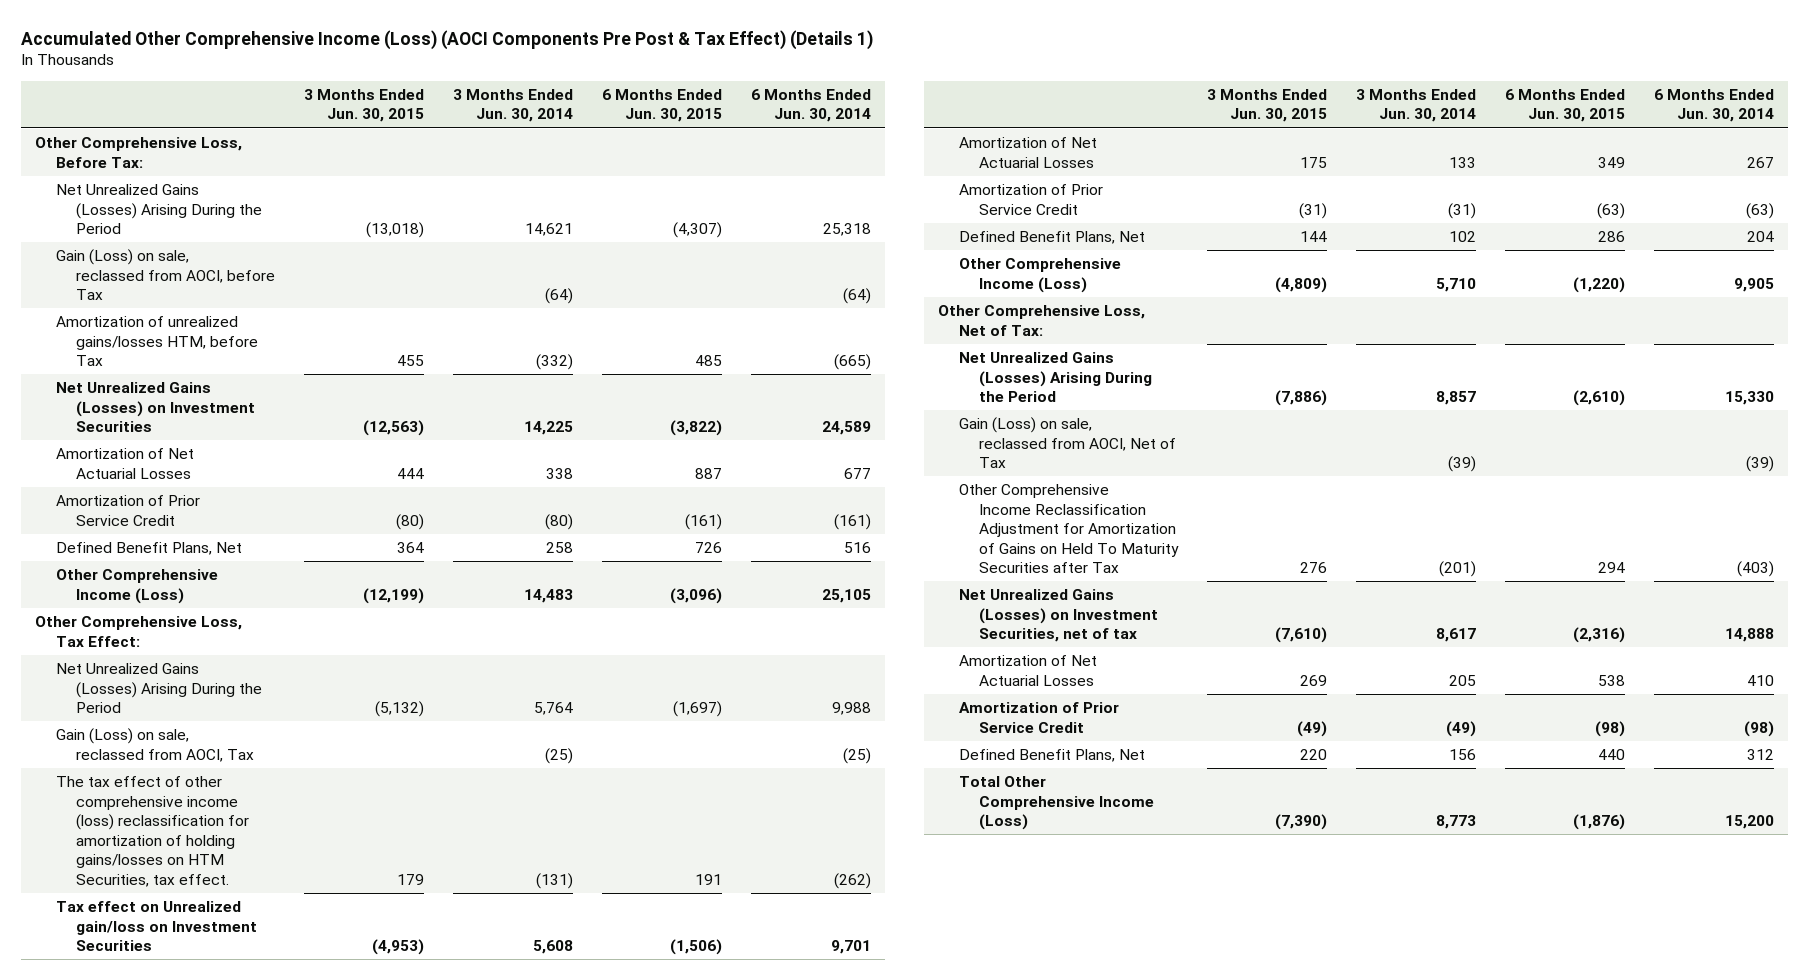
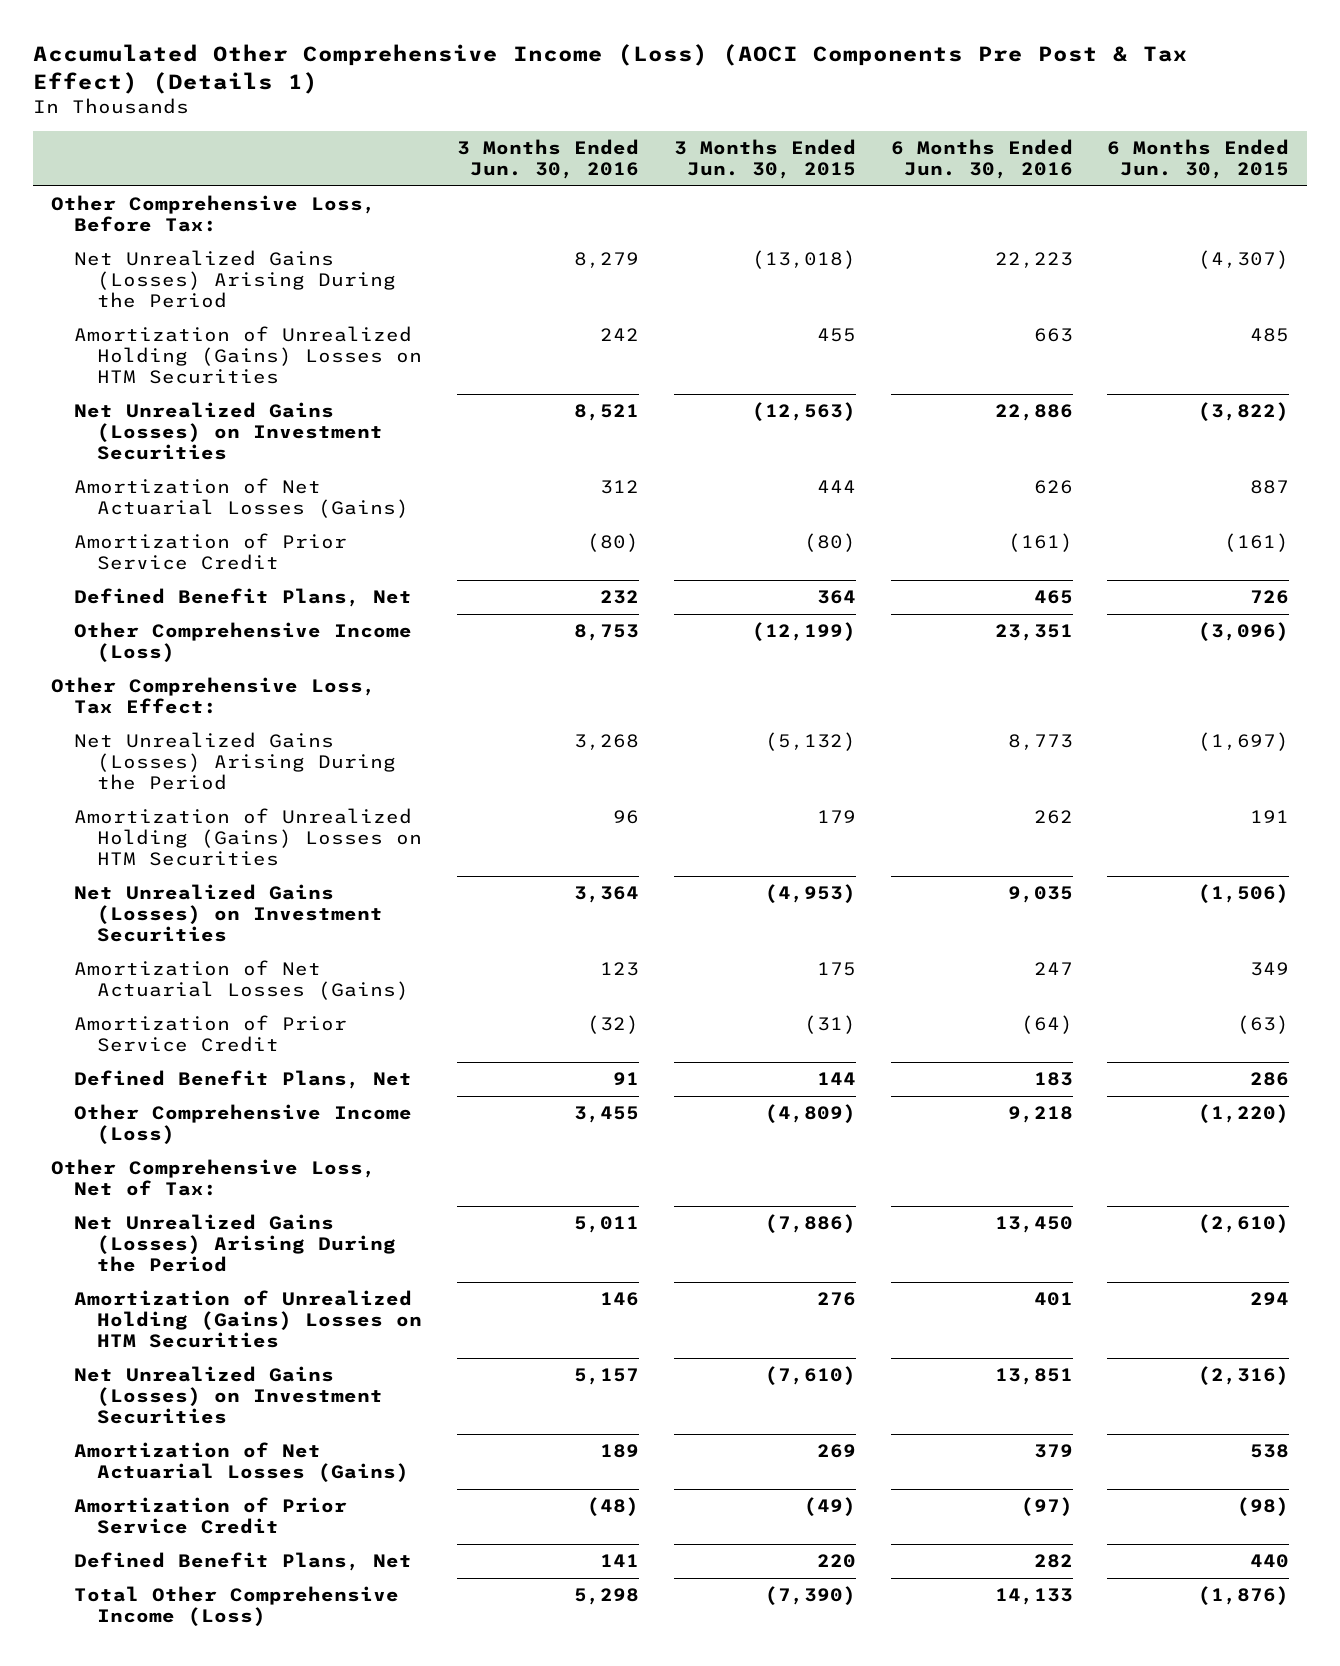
[453,88,574,123] 3 Months Ended Jun. 30, 2014 -> none
[750,88,871,123] 6 Months Ended Jun. 30, 2014 -> none
none -> [456,138,639,179] 3 Months Ended Jun. 30, 2016
none -> [890,138,1073,179] 6 Months Ended Jun. 30, 2016
[55,249,276,301] Gain (Loss) on sale, reclassed from AOCI, before Tax -> none
[55,316,259,367] Amortization of unrealized gains/losses HTM, before Tax -> [73,326,423,385] Amortization of Unrealized Holding (Gains) Losses on HTM Securities
[55,448,194,479] Amortization of Net Actuarial Losses -> [73,478,410,519] Amortization of Net Actuarial Losses (Gains)
[55,728,255,762] Gain (Loss) on sale, reclassed from AOCI, Tax -> none
[55,776,250,887] The tax effect of other comprehensive income (loss) reclassification for amortization of holding gains/losses on HTM Securities, tax effect. -> [73,808,423,867] Amortization of Unrealized Holding (Gains) Losses on HTM Securities
[55,901,258,952] Tax effect on Unrealized gain/loss on Investment Securities -> [73,884,384,943] Net Unrealized Gains (Losses) on Investment Securities
[958,137,1097,168] Amortization of Net Actuarial Losses -> [73,960,410,1001] Amortization of Net Actuarial Losses (Gains)
[958,417,1177,469] Gain (Loss) on sale, reclassed from AOCI, Net of Tax -> none
[958,484,1180,574] Other Comprehensive Income Reclassification Adjustment for Amortization of Gains on Held To Maturity Securities after Tax -> [73,1290,423,1349] Amortization of Unrealized Holding (Gains) Losses on HTM Securities
[958,589,1159,643] Net Unrealized Gains (Losses) on Investment Securities, net of tax -> [73,1366,384,1425] Net Unrealized Gains (Losses) on Investment Securities
[958,655,1097,686] Amortization of Net Actuarial Losses -> [73,1442,410,1483] Amortization of Net Actuarial Losses (Gains)

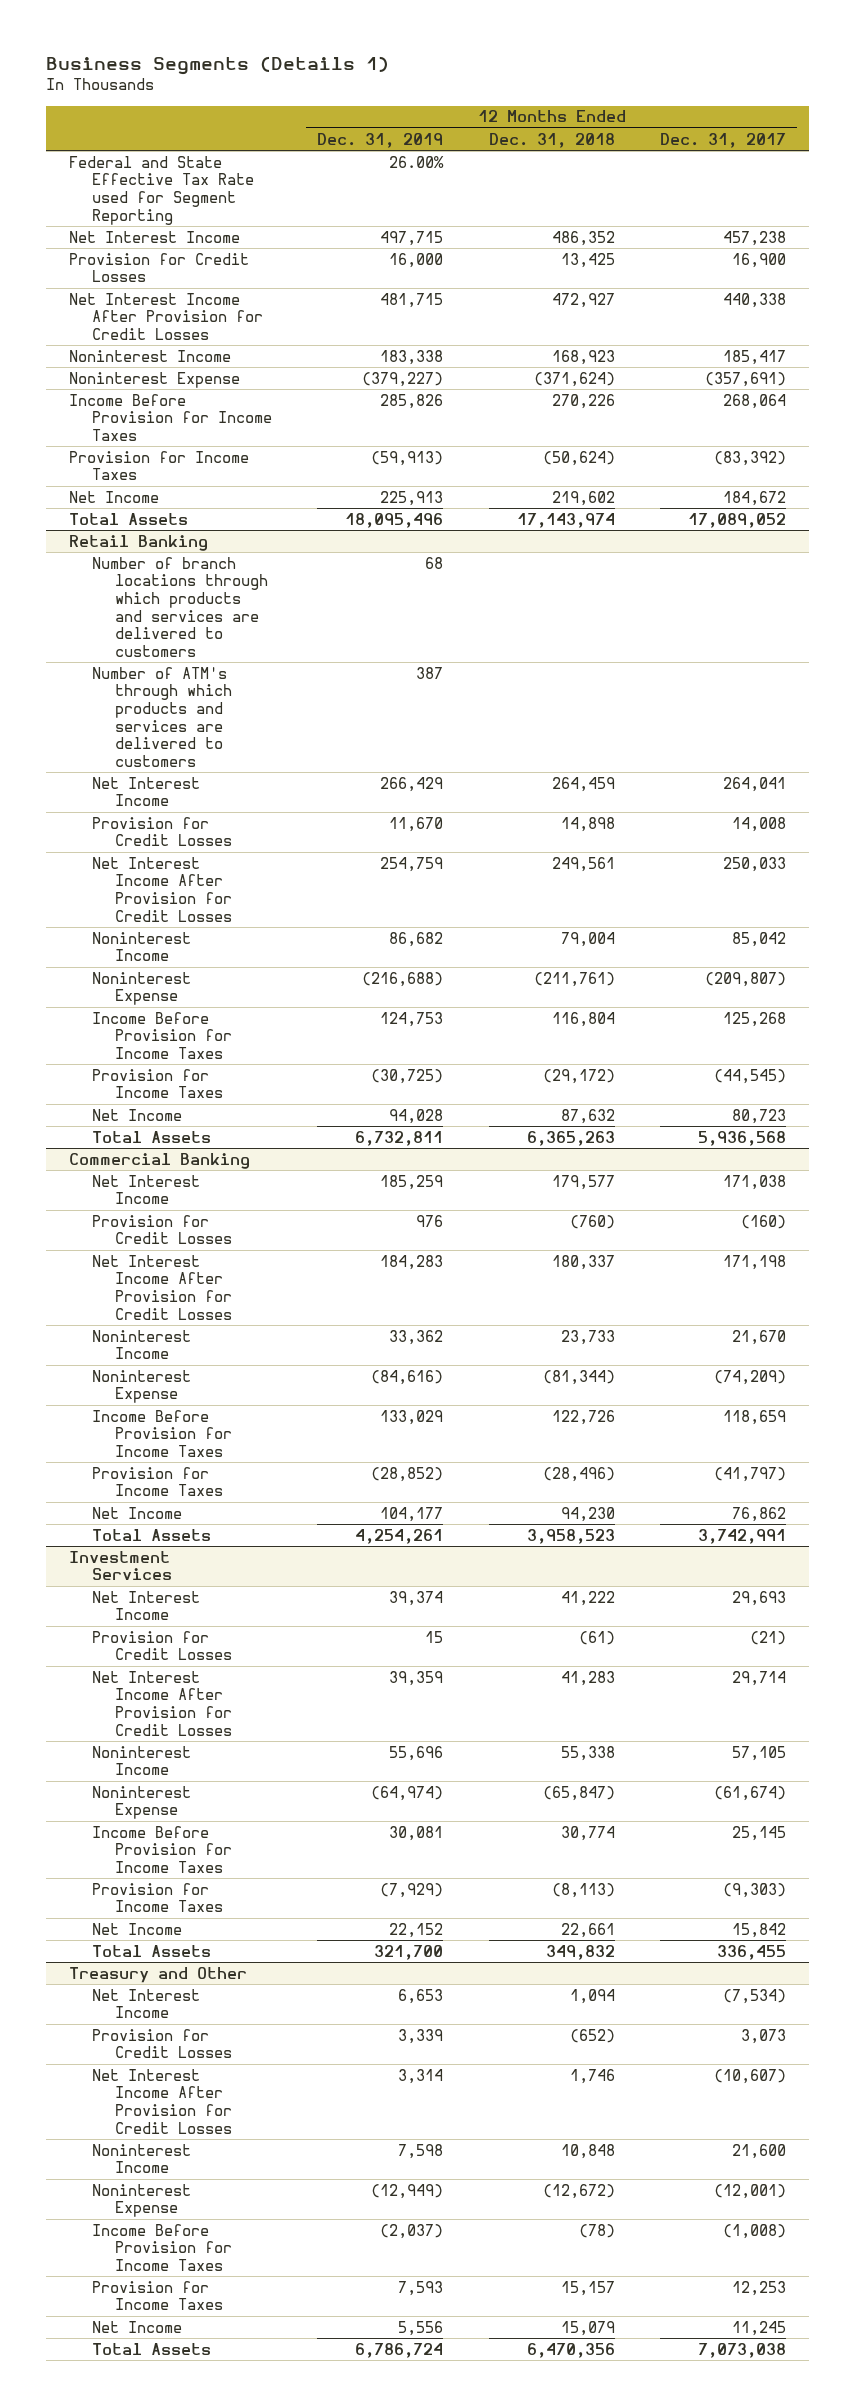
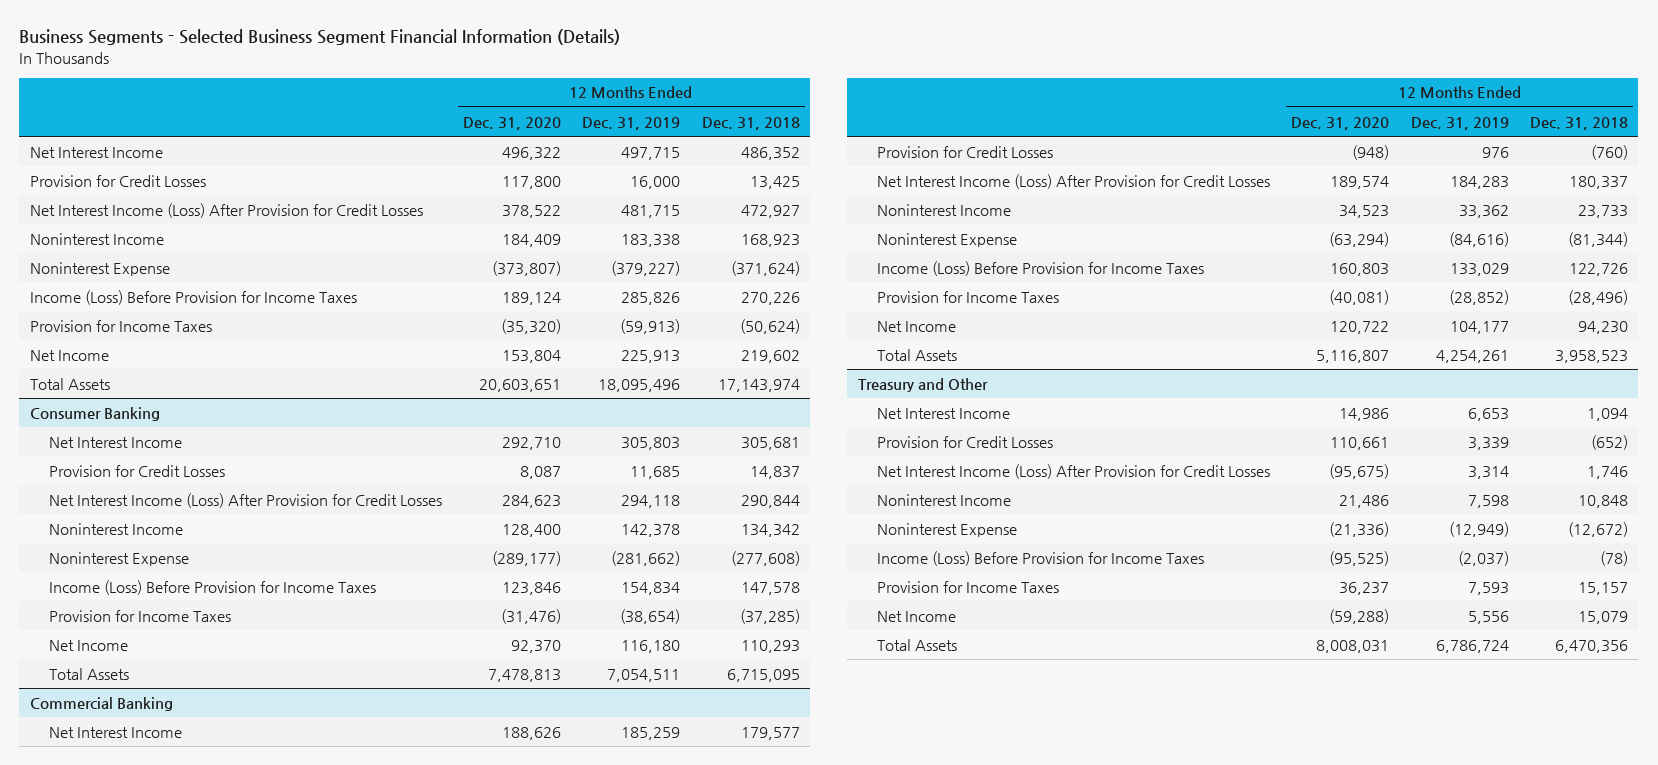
[46,55,390,75] Business Segments (Details 1) -> [19,29,621,46] Business Segments - Selected Business Segment Financial Information (Details)
[659,132,786,148] Dec. 31, 2017 -> none
none -> [463,116,562,130] Dec. 31, 2020
[69,155,255,225] Federal and State Effective Tax Rate used for Segment Reporting -> none
[69,292,264,341] Net Interest Income After Provision for Credit Losses -> [29,202,423,218] Net Interest Income (Loss) After Provision for Credit Losses
[69,393,273,442] Income Before Provision for Income Taxes -> [29,289,357,305] Income (Loss) Before Provision for Income Taxes
[69,534,209,551] Retail Banking -> none
[92,556,269,657] Number of branch locations through which products and services are delivered to customers -> none
[92,666,233,767] Number of ATM's through which products and services are delivered to customers -> none
none -> [29,406,160,421] Consumer Banking
[380,776,444,792] 266,429 -> [621,436,681,450] 305,803
[551,776,615,792] 264,459 -> [740,436,800,450] 305,681
[389,816,444,832] 11,670 -> [630,465,681,479] 11,685
[560,816,615,832] 14,898 -> [749,465,800,479] 14,837
[92,856,233,922] Net Interest Income After Provision for Credit Losses -> [49,492,443,508] Net Interest Income (Loss) After Provision for Credit Losses
[380,856,444,872] 254,759 -> [621,494,681,508] 294,118
[551,856,615,872] 249,561 -> [740,494,800,508] 290,844
[389,931,444,947] 86,682 -> [621,523,681,537] 142,378
[560,931,615,947] 79,004 -> [740,523,800,537] 134,342
[362,971,444,987] (216,688) -> [611,550,681,566] (281,662)
[533,971,615,987] (211,761) -> [730,550,800,566] (277,608)
[92,1011,233,1060] Income Before Provision for Income Taxes -> [49,579,377,595] Income (Loss) Before Provision for Income Taxes
[380,1011,444,1027] 124,753 -> [621,581,681,595] 154,834
[551,1011,615,1027] 116,804 -> [740,581,800,595] 147,578
[371,1068,444,1084] (30,725) -> [620,608,681,624] (38,654)
[542,1068,615,1084] (29,172) -> [739,608,800,624] (37,285)
[389,1108,444,1124] 94,028 -> [621,639,681,653] 116,180
[560,1108,615,1124] 87,632 -> [740,639,800,653] 110,293
[355,1130,444,1146] 6,732,811 -> [607,668,681,682] 7,054,511
[526,1130,615,1146] 6,365,263 -> [726,668,800,682] 6,715,095
[92,1254,233,1320] Net Interest Income After Provision for Credit Losses -> [877,173,1271,189] Net Interest Income (Loss) After Provision for Credit Losses
[92,1409,233,1458] Income Before Provision for Income Taxes -> [877,260,1205,276] Income (Loss) Before Provision for Income Taxes
[69,1550,173,1581] Investment Services -> none
[92,1590,201,1621] Net Interest Income -> none
[92,1630,233,1661] Provision for Credit Losses -> none
[92,1670,233,1736] Net Interest Income After Provision for Credit Losses -> none
[92,1745,192,1776] Noninterest Income -> none
[92,1785,192,1820] Noninterest Expense -> none
[92,1825,233,1874] Income Before Provision for Income Taxes -> none
[92,1882,224,1913] Provision for Income Taxes -> none
[92,1922,183,1935] Net Income -> none
[92,1944,212,1957] Total Assets -> none
[92,2068,233,2134] Net Interest Income After Provision for Credit Losses -> [877,463,1271,479] Net Interest Income (Loss) After Provision for Credit Losses
[92,2223,233,2272] Income Before Provision for Income Taxes -> [877,550,1205,566] Income (Loss) Before Provision for Income Taxes

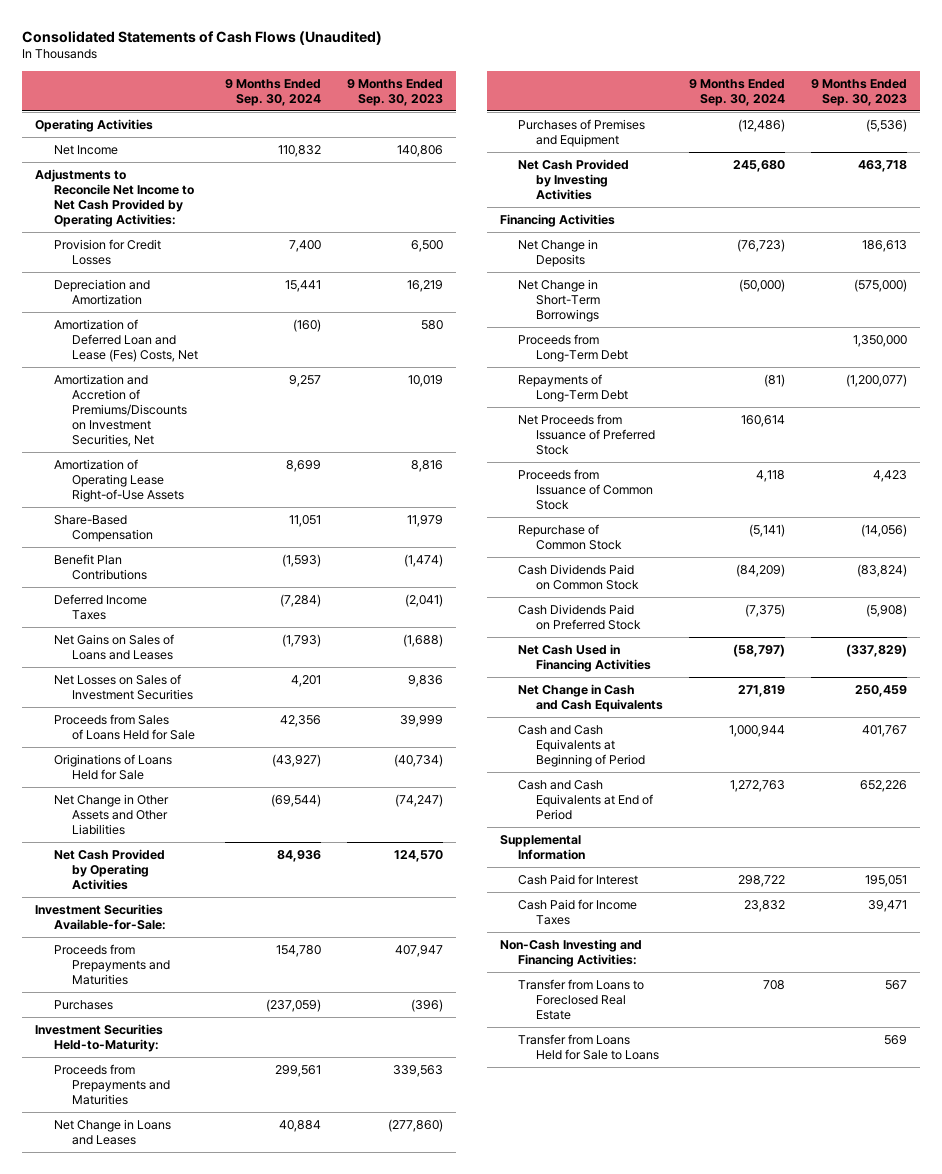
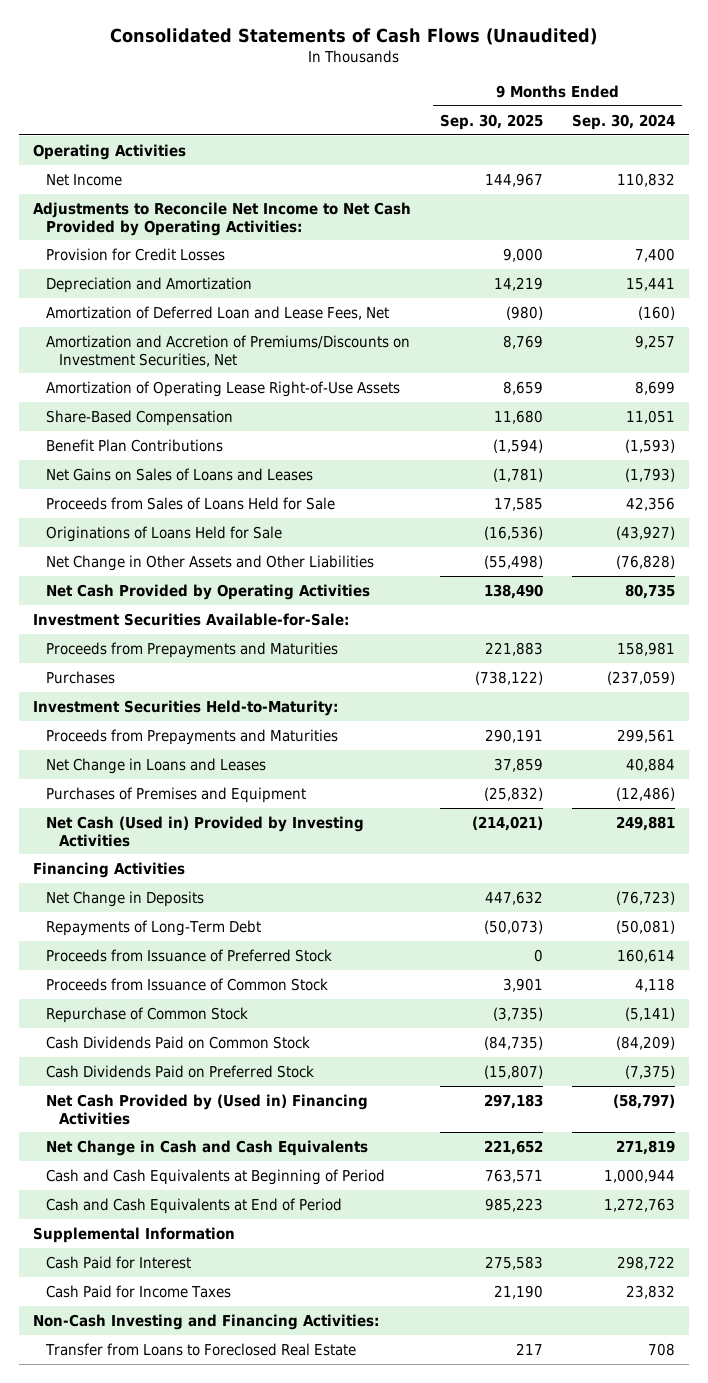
[346,78,443,106] 9 Months Ended Sep. 30, 2023 -> none
none -> [440,113,544,130] Sep. 30, 2025
[53,318,198,362] Amortization of Deferred Loan and Lease (Fes) Costs, Net -> [45,305,389,320] Amortization of Deferred Loan and Lease Fees, Net
[53,593,147,620] Deferred Income Taxes -> none
[53,673,193,700] Net Losses on Sales of Investment Securities -> none
[270,793,321,807] (69,544) -> [616,554,676,569] (76,828)
[276,849,321,862] 84,936 -> [625,583,676,599] 80,735
[275,944,321,957] 154,780 -> [617,641,676,656] 158,981
[517,158,629,200] Net Cash Provided by Investing Activities -> [45,815,364,847] Net Cash (Used in) Provided by Investing Activities
[733,159,786,172] 245,680 -> [616,815,676,831] 249,881
[517,278,601,322] Net Change in Short-Term Borrowings -> none
[517,333,629,362] Proceeds from Long-Term Debt -> none
[764,373,786,387] (81) -> [616,919,676,934] (50,081)
[517,413,656,455] Net Proceeds from Issuance of Preferred Stock -> [45,948,332,962] Proceeds from Issuance of Preferred Stock
[517,643,652,672] Net Cash Used in Financing Activities -> [45,1093,368,1125] Net Cash Provided by (Used in) Financing Activities
[517,1033,660,1060] Transfer from Loans Held for Sale to Loans -> none

